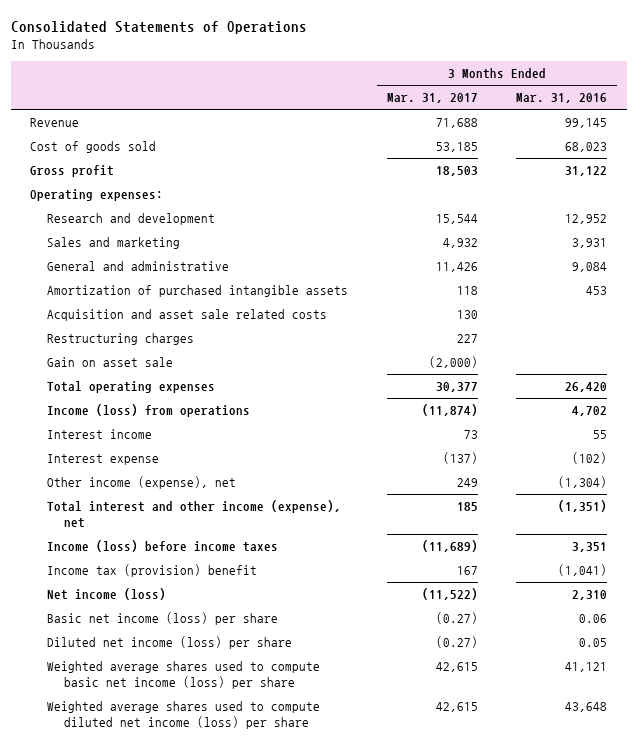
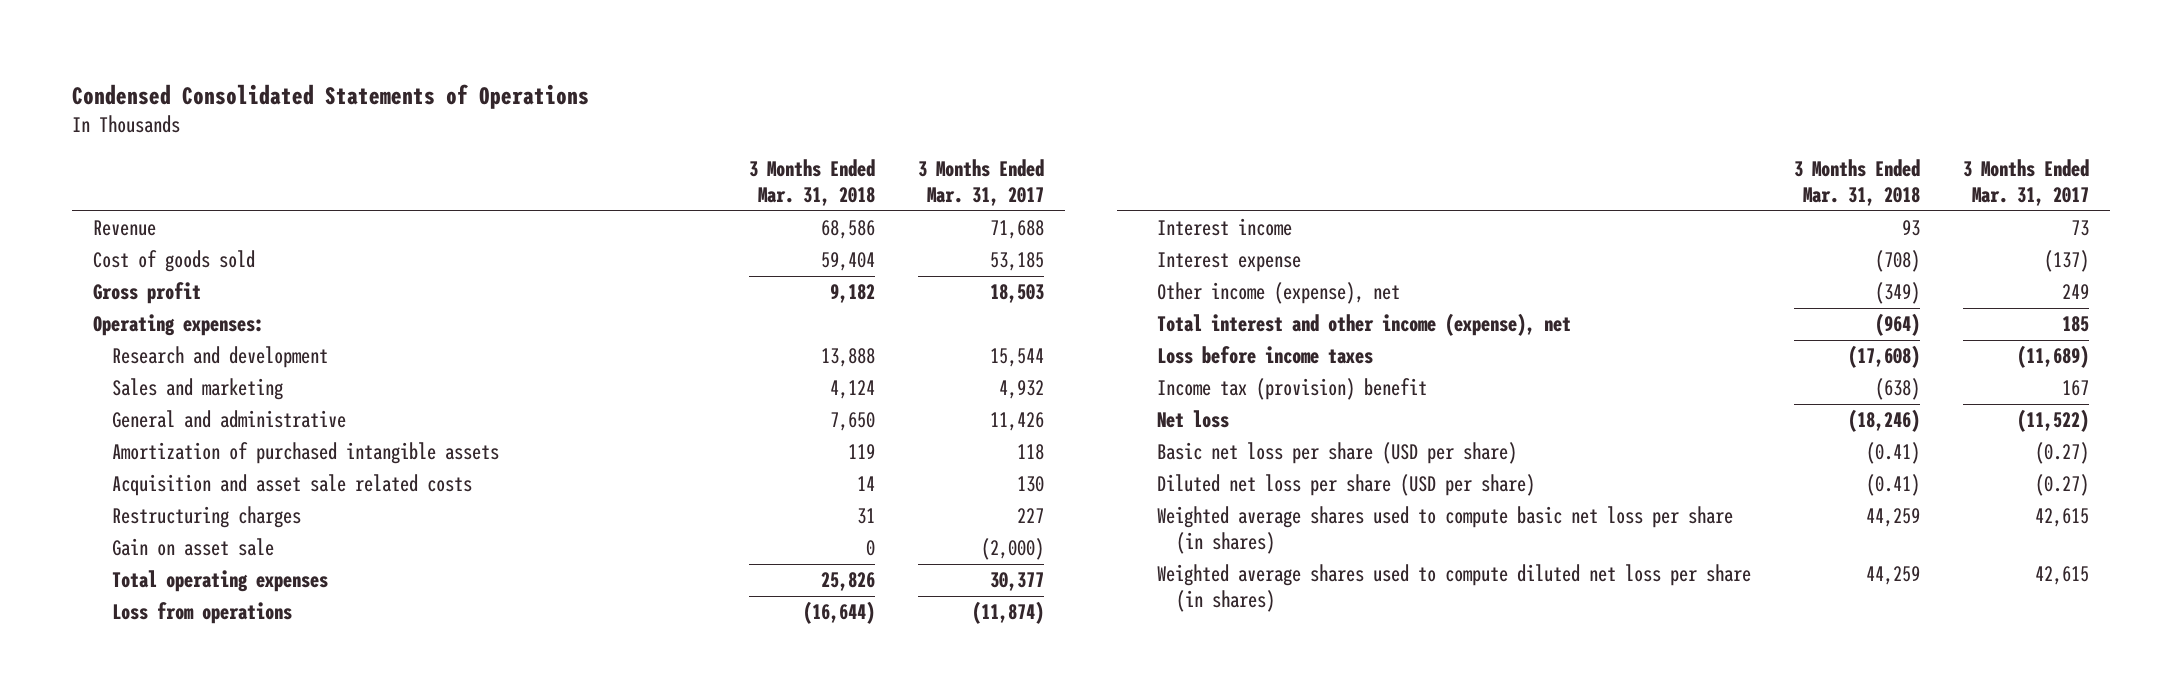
[10,20,307,34] Consolidated Statements of Operations -> [71,84,589,110] Condensed Consolidated Statements of Operations
[516,93,608,104] Mar. 31, 2016 -> none
none -> [748,159,875,206] 3 Months Ended Mar. 31, 2018
[47,404,251,418] Income (loss) from operations -> [111,602,292,625] Loss from operations
[47,540,279,553] Income (loss) before income taxes -> [1156,346,1373,365] Loss before income taxes
[47,588,167,601] Net income (loss) -> [1156,410,1229,429] Net loss
[47,612,279,626] Basic net income (loss) per share -> [1156,442,1517,465] Basic net loss per share (USD per share)
[47,636,293,650] Diluted net income (loss) per share -> [1156,474,1535,497] Diluted net loss per share (USD per share)
[47,661,321,689] Weighted average shares used to compute basic net income (loss) per share -> [1156,506,1733,554] Weighted average shares used to compute basic net loss per share (in shares)
[47,701,321,729] Weighted average shares used to compute diluted net income (loss) per share -> [1156,564,1751,612] Weighted average shares used to compute diluted net loss per share (in shares)

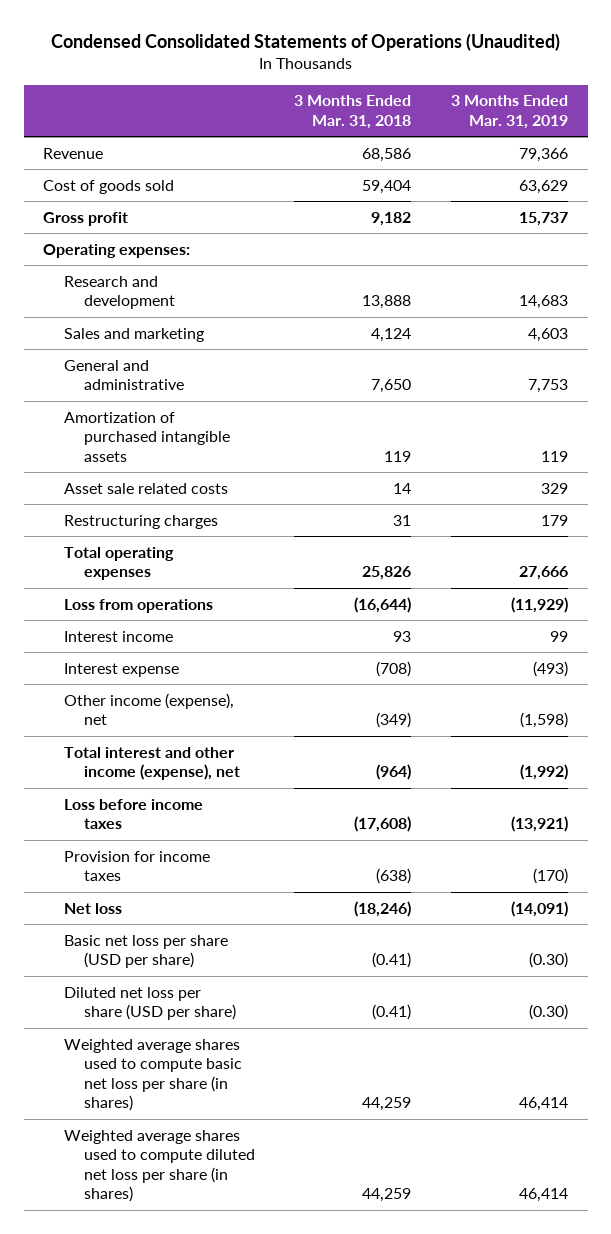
[71,84,589,110] Condensed Consolidated Statements of Operations -> [50,32,560,51] Condensed Consolidated Statements of Operations (Unaudited)
[917,159,1044,206] 3 Months Ended Mar. 31, 2017 -> none
none -> [450,95,568,130] 3 Months Ended Mar. 31, 2019
[111,474,472,497] Acquisition and asset sale related costs -> [63,482,228,494] Asset sale related costs
[111,538,274,557] Gain on asset sale -> none
[1156,378,1427,401] Income tax (provision) benefit -> [63,850,210,882] Provision for income taxes

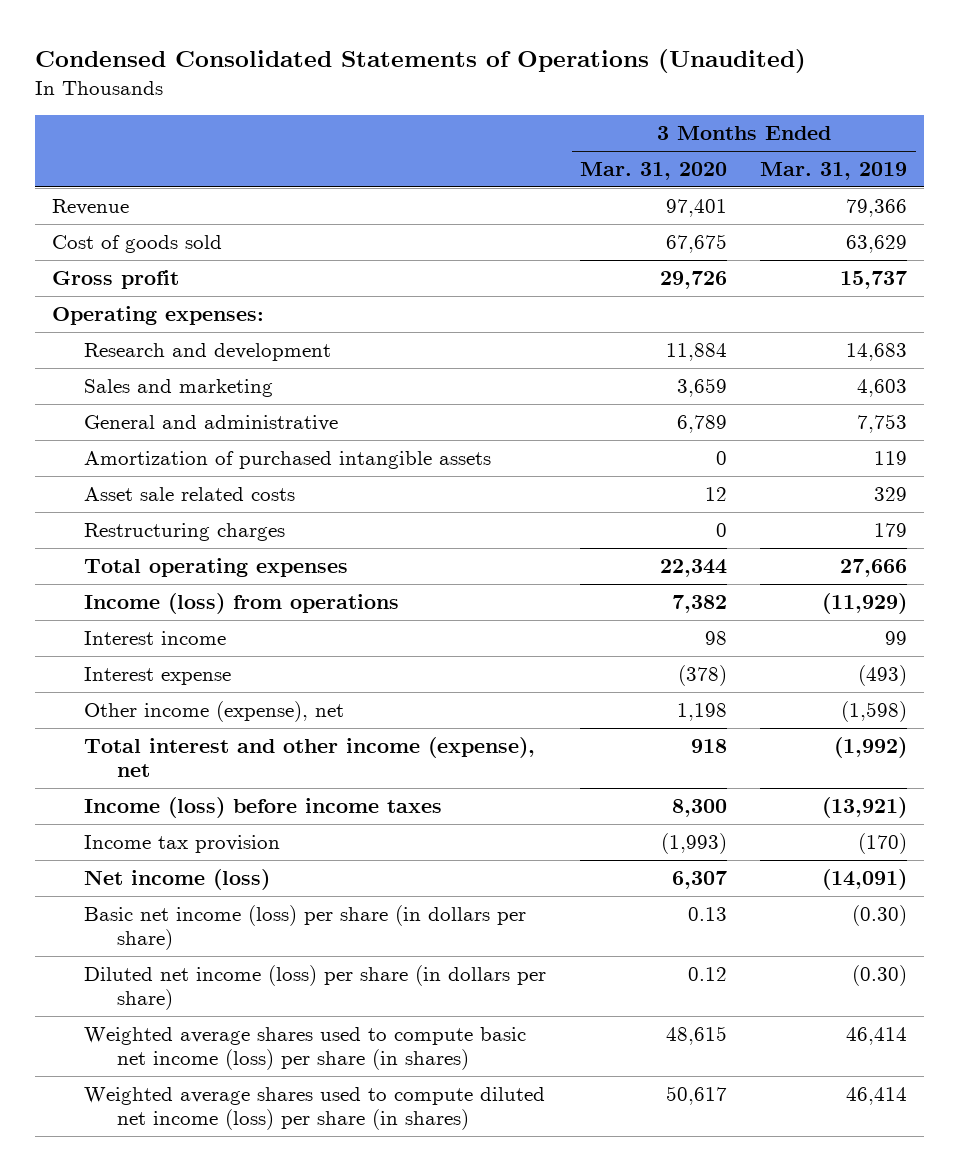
[294,95,412,130] 3 Months Ended Mar. 31, 2018 -> none
none -> [579,161,727,180] Mar. 31, 2020
[63,598,213,613] Loss from operations -> [84,592,400,614] Income (loss) from operations
[63,798,203,830] Loss before income taxes -> [84,796,443,818] Income (loss) before income taxes
[63,850,210,882] Provision for income taxes -> [84,834,281,853] Income tax provision
[63,902,122,914] Net loss -> [84,868,271,890] Net income (loss)
[63,934,228,969] Basic net loss per share (USD per share) -> [84,904,527,951] Basic net income (loss) per share (in dollars per share)
[63,986,236,1021] Diluted net loss per share (USD per share) -> [84,964,547,1011] Diluted net income (loss) per share (in dollars per share)
[63,1038,242,1112] Weighted average shares used to compute basic net loss per share (in shares) -> [84,1026,527,1071] Weighted average shares used to compute basic net income (loss) per share (in shares)
[63,1129,255,1203] Weighted average shares used to compute diluted net loss per share (in shares) -> [84,1086,546,1131] Weighted average shares used to compute diluted net income (loss) per share (in shares)

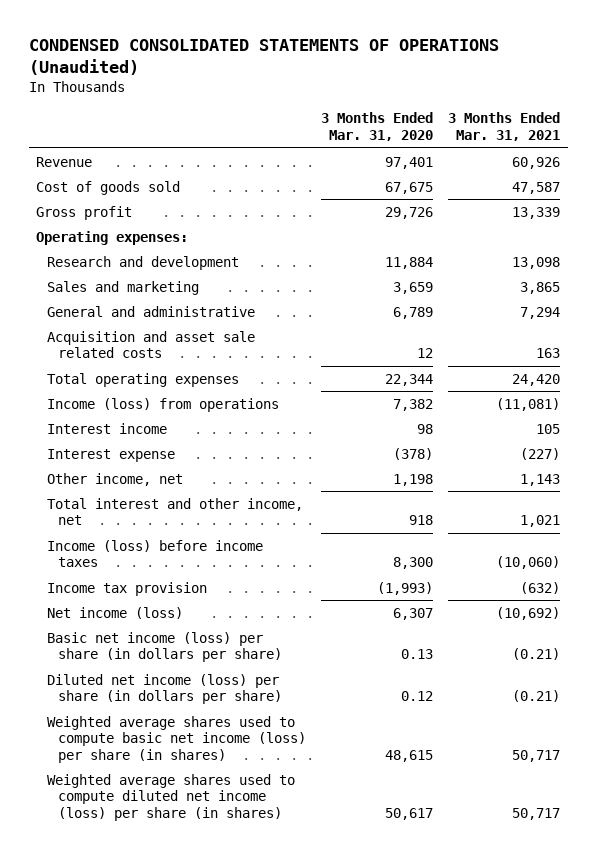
[35,49,807,74] Condensed Consolidated Statements of Operations (Unaudited) -> [28,38,499,75] CONDENSED CONSOLIDATED STATEMENTS OF OPERATIONS (Unaudited)
[760,161,908,180] Mar. 31, 2019 -> none
none -> [448,112,561,142] 3 Months Ended Mar. 31, 2021
[84,450,492,469] Amortization of purchased intangible assets -> none
[84,522,286,541] Restructuring charges -> none
[84,486,296,501] Asset sale related costs -> [47,330,256,359] Acquisition and asset sale related costs
[84,700,345,722] Other income (expense), net -> [47,472,184,486] Other income, net
[84,736,536,778] Total interest and other income (expense), net -> [47,497,304,526] Total interest and other income, net

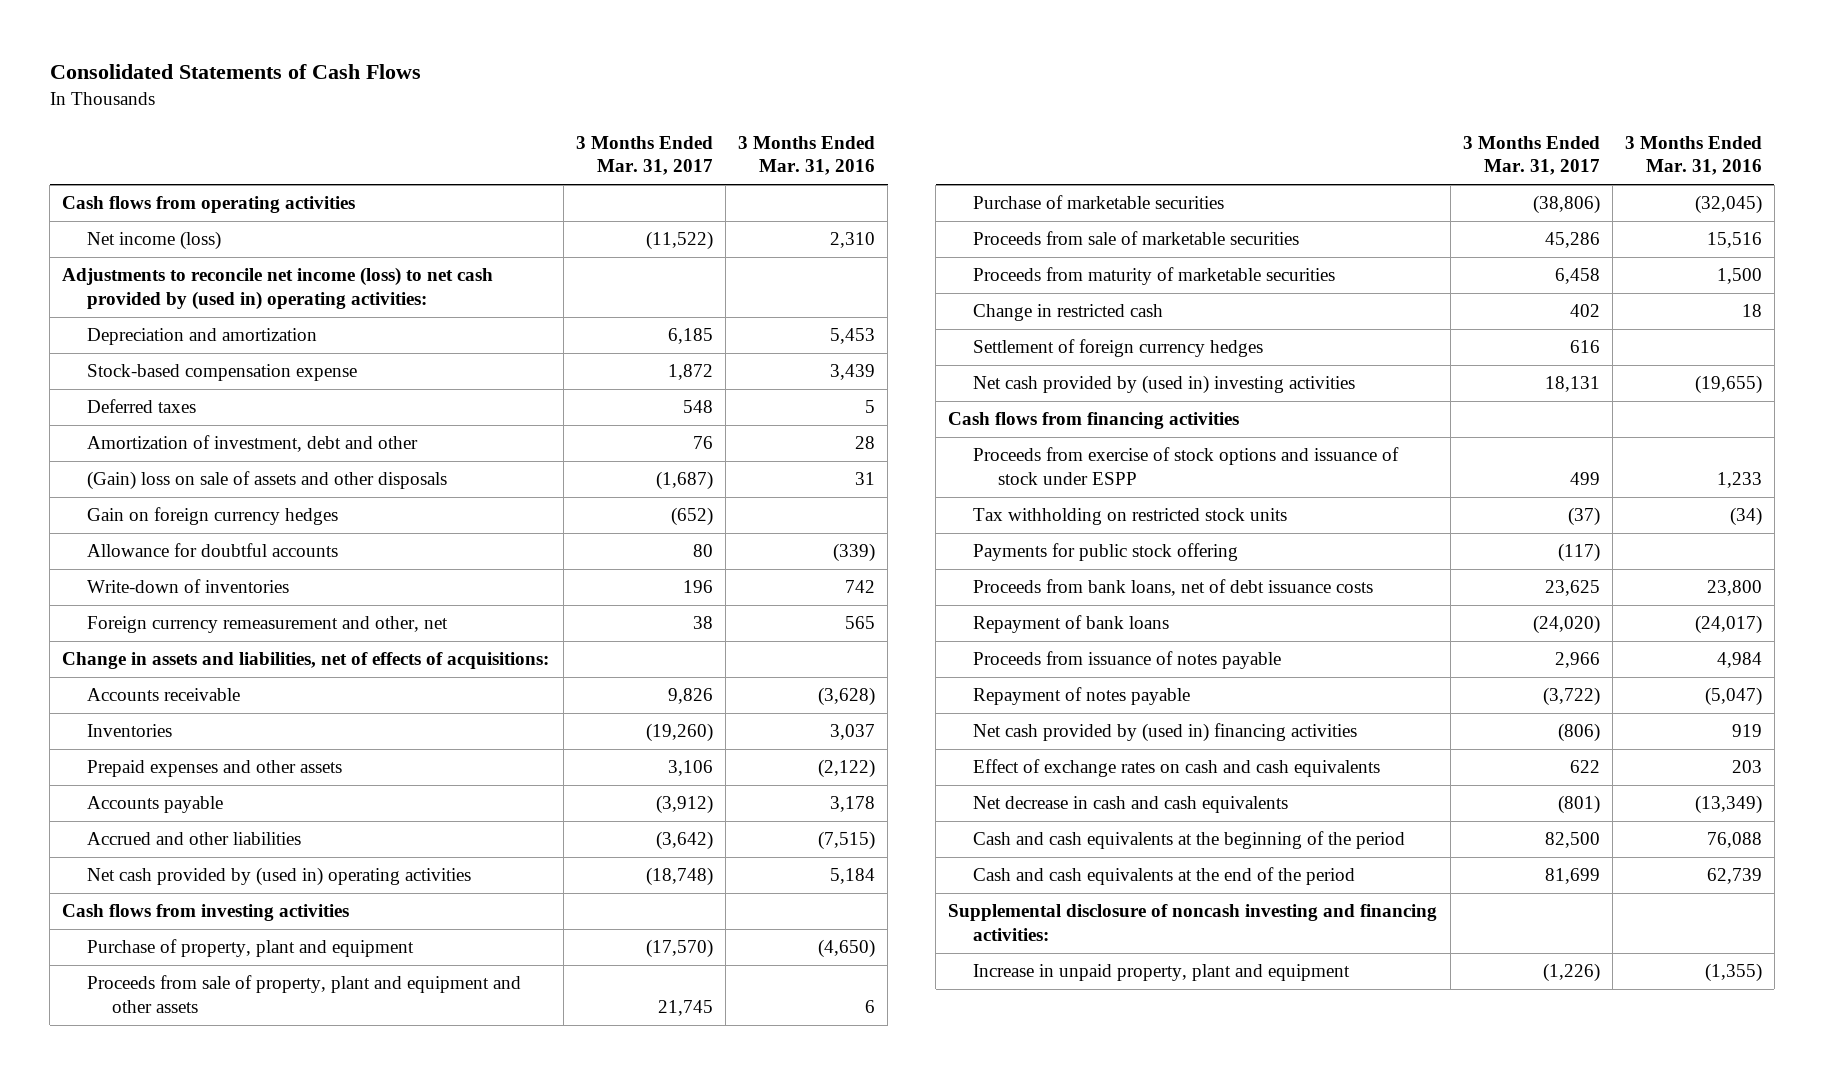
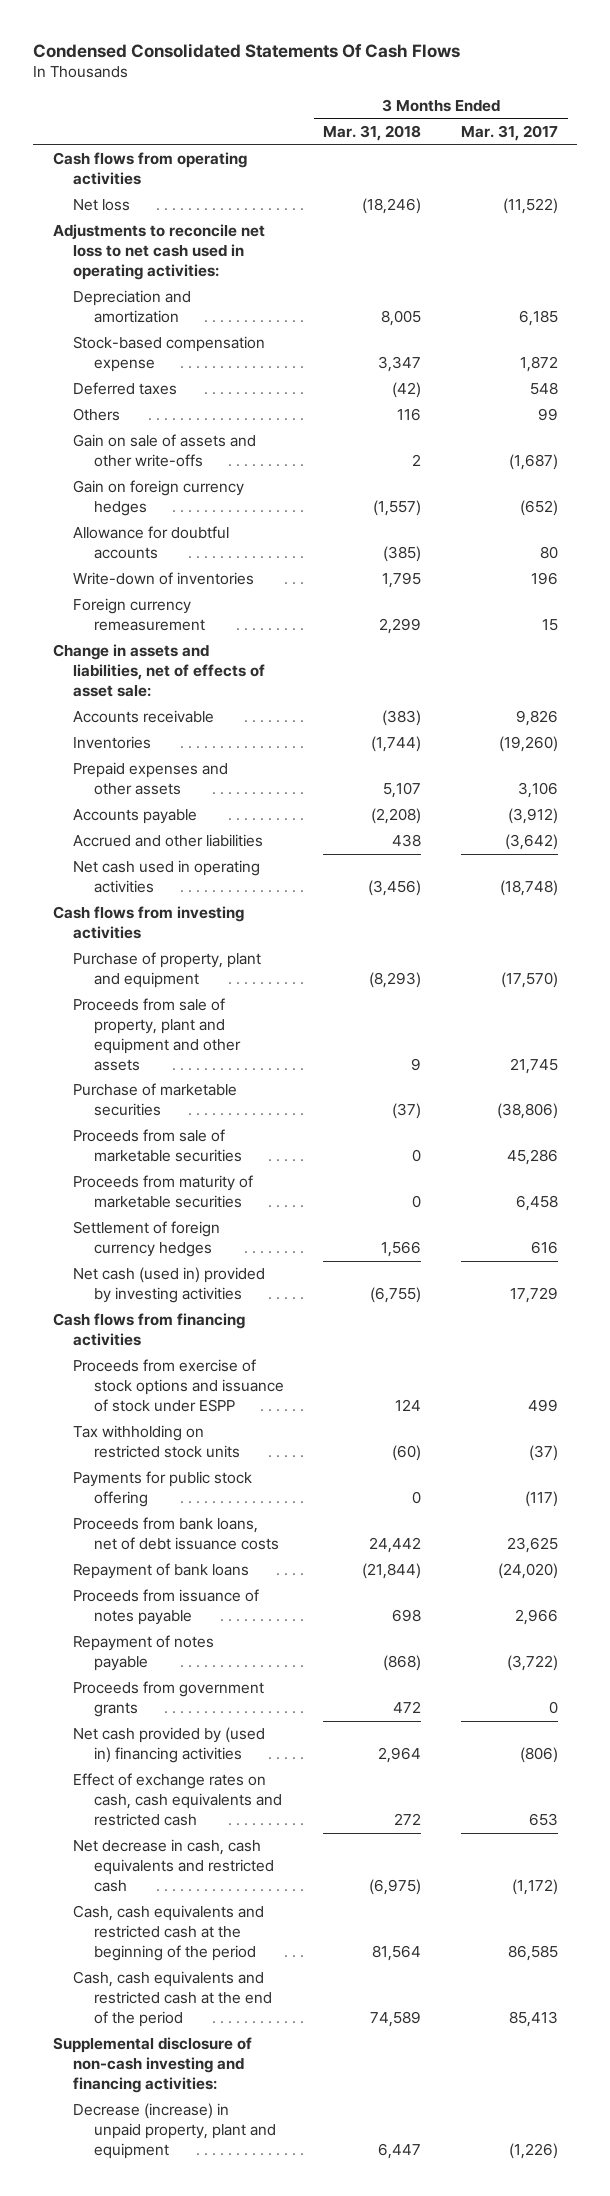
[49,64,421,80] Consolidated Statements of Cash Flows -> [32,42,460,58] Condensed Consolidated Statements Of Cash Flows
[738,136,876,176] 3 Months Ended Mar. 31, 2016 -> none
none -> [323,125,422,142] Mar. 31, 2018
[87,231,222,251] Net income (loss) -> [73,199,131,212] Net loss
[62,267,494,310] Adjustments to reconcile net income (loss) to net cash provided by (used in) operating activities: -> [52,224,265,280] Adjustments to reconcile net loss to net cash used in operating activities:
[87,435,419,453] Amortization of investment, debt and other -> none
none -> [73,408,121,422] Others
[87,471,448,491] (Gain) loss on sale of assets and other disposals -> [73,434,257,468] Gain on sale of assets and other write-offs
[87,616,449,634] Foreign currency remeasurement and other, net -> [73,598,205,632] Foreign currency remeasurement
[693,616,714,630] 38 -> [541,619,558,632] 15
[62,652,550,670] Change in assets and liabilities, net of effects of acquisitions: -> [52,644,266,697] Change in assets and liabilities, net of effects of asset sale:
[87,867,472,887] Net cash provided by (used in) operating activities -> [73,860,261,894] Net cash used in operating activities
[973,304,1164,322] Change in restricted cash -> none
[973,375,1356,395] Net cash provided by (used in) investing activities -> [73,1267,266,1304] Net cash (used in) provided by investing activities
[1544,376,1600,393] 18,131 -> [509,1287,558,1304] 17,729
none -> [73,1681,265,1718] Proceeds from government grants
[973,759,1381,778] Effect of exchange rates on cash and cash equivalents -> [73,1773,282,1826] Effect of exchange rates on cash, cash equivalents and restricted cash
[1569,760,1600,774] 622 -> [528,1812,558,1826] 653
[973,796,1289,814] Net decrease in cash and cash equivalents -> [73,1839,274,1892] Net decrease in cash, cash equivalents and restricted cash
[1557,795,1600,815] (801) -> [511,1878,558,1895] (1,172)
[973,831,1406,850] Cash and cash equivalents at the beginning of the period -> [73,1905,265,1961] Cash, cash equivalents and restricted cash at the beginning of the period
[1544,832,1600,849] 82,500 -> [507,1944,558,1961] 86,585
[973,867,1356,886] Cash and cash equivalents at the end of the period -> [73,1971,272,2027] Cash, cash equivalents and restricted cash at the end of the period
[1544,868,1600,885] 81,699 -> [508,2010,558,2027] 85,413
[948,904,1438,941] Supplemental disclosure of noncash investing and financing activities: -> [52,2037,252,2093] Supplemental disclosure of non-cash investing and financing activities:
[973,964,1351,982] Increase in unpaid property, plant and equipment -> [73,2103,276,2159] Decrease (increase) in unpaid property, plant and equipment

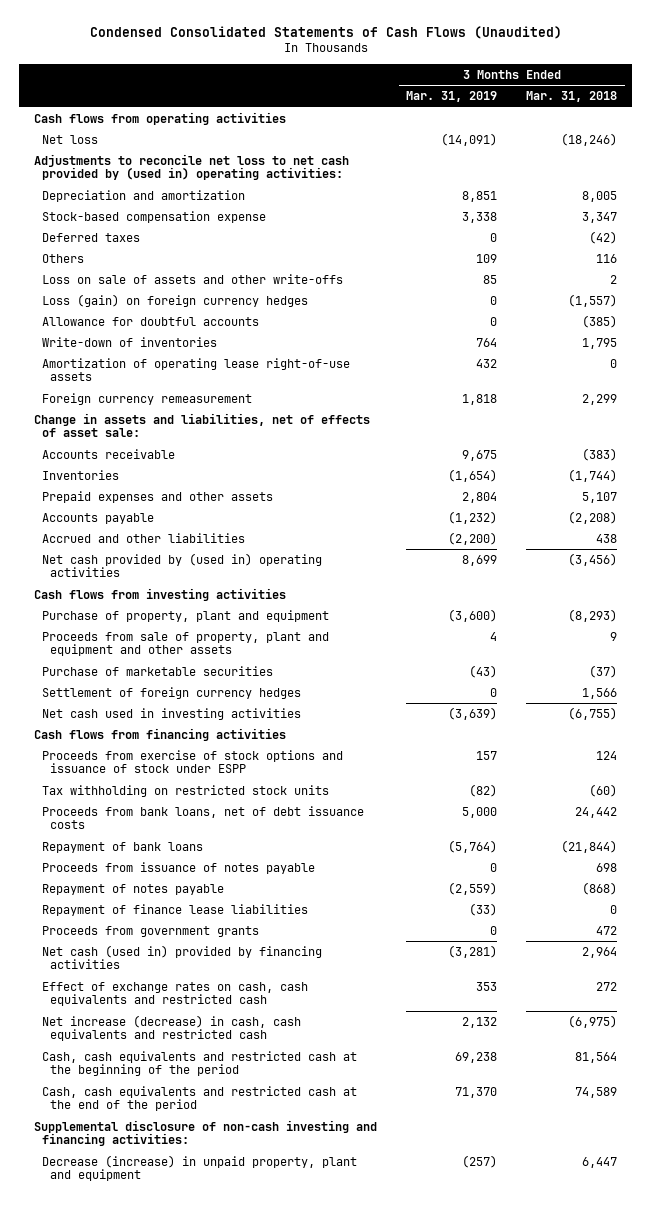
[32,42,460,58] Condensed Consolidated Statements Of Cash Flows -> [89,26,562,40] Condensed Consolidated Statements of Cash Flows (Unaudited)
[460,125,558,142] Mar. 31, 2017 -> none
none -> [406,91,498,103] Mar. 31, 2019
[52,224,265,280] Adjustments to reconcile net loss to net cash used in operating activities: -> [33,153,349,181] Adjustments to reconcile net loss to net cash provided by (used in) operating activities:
[73,434,257,468] Gain on sale of assets and other write-offs -> [42,273,344,284] Loss on sale of assets and other write-offs
[73,480,245,517] Gain on foreign currency hedges -> [42,293,309,307] Loss (gain) on foreign currency hedges
none -> [42,357,351,382] Amortization of operating lease right-of-use assets
[73,860,261,894] Net cash used in operating activities -> [42,552,323,578] Net cash provided by (used in) operating activities
[73,1129,242,1163] Proceeds from sale of marketable securities -> none
[73,1175,254,1209] Proceeds from maturity of marketable securities -> none
[73,1267,266,1304] Net cash (used in) provided by investing activities -> [42,707,302,720] Net cash used in investing activities
[73,1471,253,1508] Payments for public stock offering -> none
none -> [42,903,309,916] Repayment of finance lease liabilities
[73,1727,266,1764] Net cash provided by (used in) financing activities -> [42,944,323,970] Net cash (used in) provided by financing activities
[73,1839,274,1892] Net decrease in cash, cash equivalents and restricted cash -> [42,1014,302,1042] Net increase (decrease) in cash, cash equivalents and restricted cash

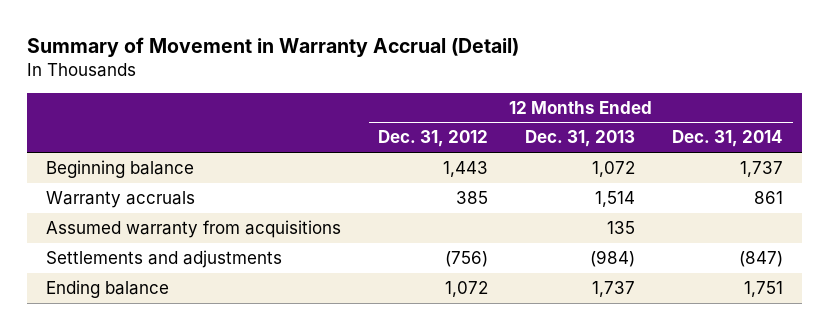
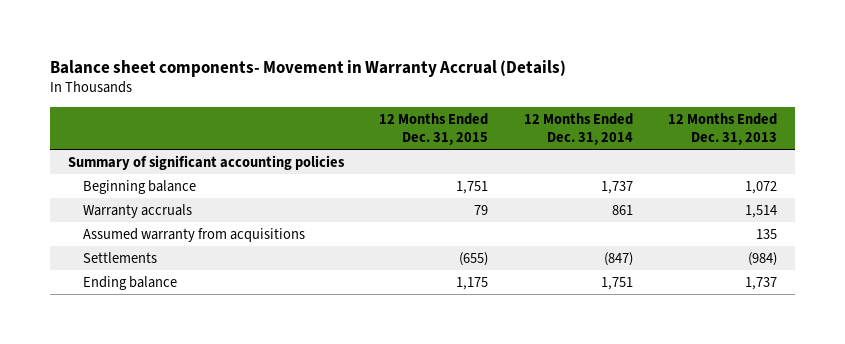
[27,37,520,58] Summary of Movement in Warranty Accrual (Detail) -> [49,59,566,77] Balance sheet components- Movement in Warranty Accrual (Details)
[378,130,489,148] Dec. 31, 2012 -> none
none -> [379,113,489,146] 12 Months Ended Dec. 31, 2015
none -> [67,155,345,171] Summary of significant accounting policies
[45,249,282,268] Settlements and adjustments -> [83,252,158,264] Settlements

